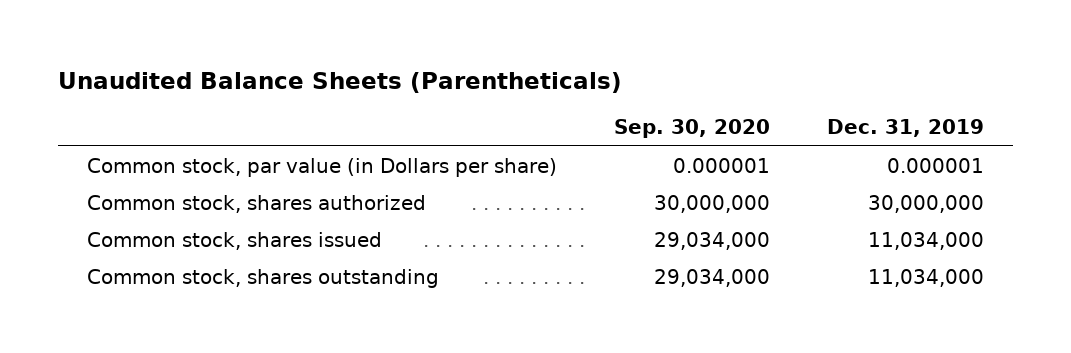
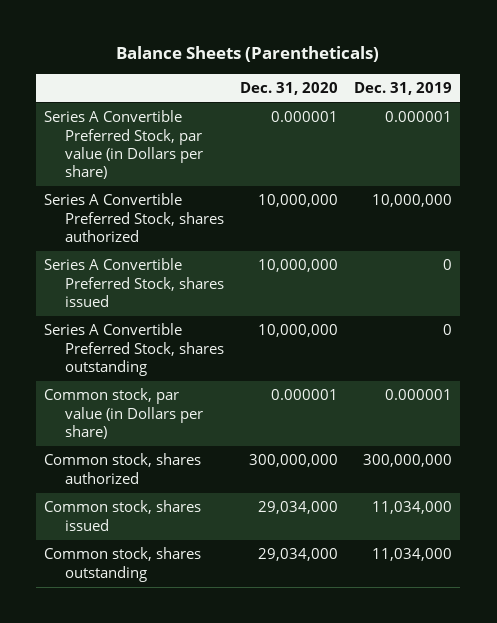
[57,71,622,93] Unaudited Balance Sheets (Parentheticals) -> [116,46,380,63] Balance Sheets (Parentheticals)
[614,119,771,139] Sep. 30, 2020 -> none
none -> [240,82,339,96] Dec. 31, 2020
none -> [44,110,204,180] Series A Convertible Preferred Stock, par value (in Dollars per share)
none -> [44,193,225,243] Series A Convertible Preferred Stock, shares authorized
none -> [44,258,225,308] Series A Convertible Preferred Stock, shares issued
none -> [44,323,225,377] Series A Convertible Preferred Stock, shares outstanding
[868,194,985,213] 30,000,000 -> [363,454,453,468] 300,000,000

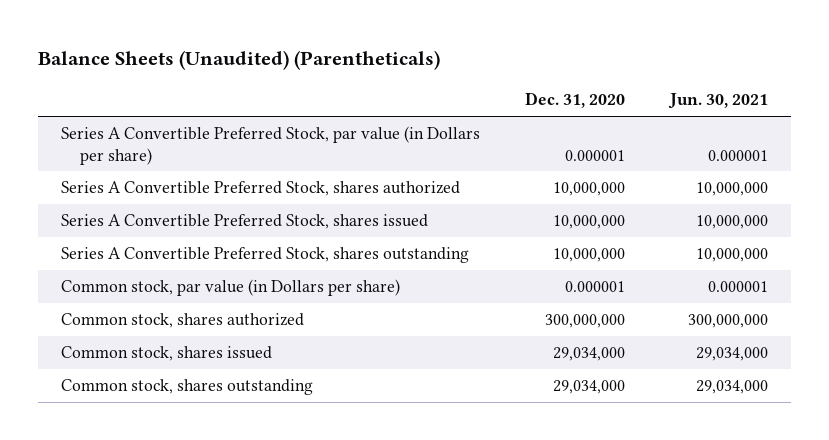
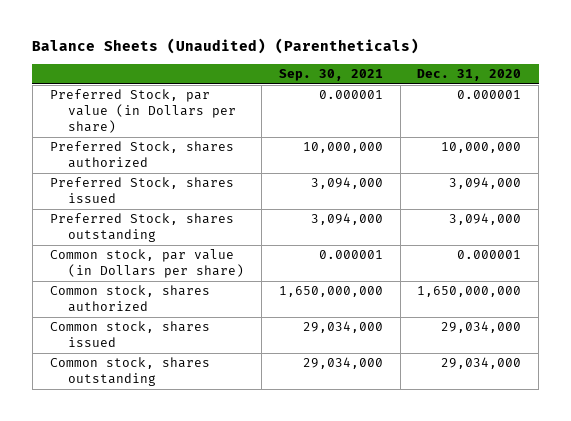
[668,93,769,110] Jun. 30, 2021 -> none
none -> [278,68,383,81] Sep. 30, 2021
[60,126,480,165] Series A Convertible Preferred Stock, par value (in Dollars per share) -> [49,89,237,133] Preferred Stock, par value (in Dollars per share)
[60,181,460,197] Series A Convertible Preferred Stock, shares authorized -> [49,141,234,169] Preferred Stock, shares authorized
[60,214,428,230] Series A Convertible Preferred Stock, shares issued -> [49,177,234,204] Preferred Stock, shares issued
[553,215,626,230] 10,000,000 -> [449,177,522,190] 3,094,000
[60,247,469,264] Series A Convertible Preferred Stock, shares outstanding -> [49,213,234,243] Preferred Stock, shares outstanding
[553,248,626,263] 10,000,000 -> [449,213,522,226] 3,094,000
[545,314,626,329] 300,000,000 -> [417,286,522,298] 1,650,000,000

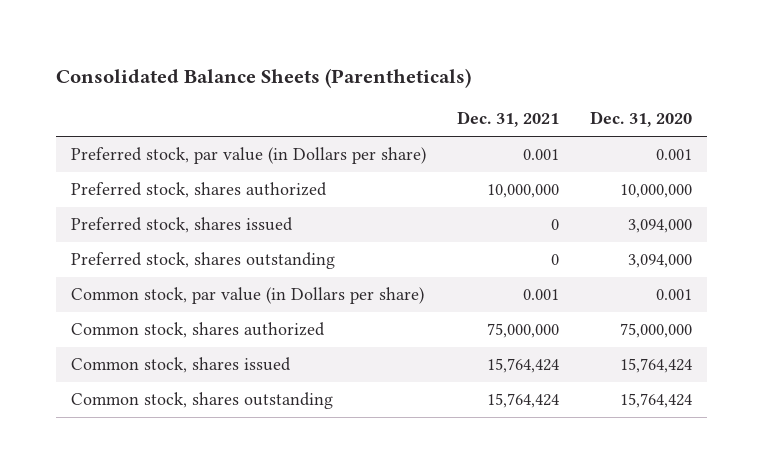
[32,38,420,55] Balance Sheets (Unaudited) (Parentheticals) -> [55,68,471,89] Consolidated Balance Sheets (Parentheticals)
[278,68,383,81] Sep. 30, 2021 -> none
none -> [456,111,559,128] Dec. 31, 2021
[49,89,237,133] Preferred Stock, par value (in Dollars per share) -> [71,147,427,165] Preferred stock, par value (in Dollars per share)
[457,90,522,100] 0.000001 -> [655,149,692,161] 0.001
[49,141,234,169] Preferred Stock, shares authorized -> [71,182,328,199] Preferred stock, shares authorized
[49,177,234,204] Preferred Stock, shares issued -> [71,217,294,234] Preferred stock, shares issued
[49,213,234,243] Preferred Stock, shares outstanding -> [71,252,336,270] Preferred stock, shares outstanding
[457,250,522,260] 0.000001 -> [655,289,692,301] 0.001
[417,286,522,298] 1,650,000,000 -> [619,323,692,339] 75,000,000
[441,321,522,334] 29,034,000 -> [619,358,692,374] 15,764,424
[441,357,522,370] 29,034,000 -> [619,393,692,409] 15,764,424

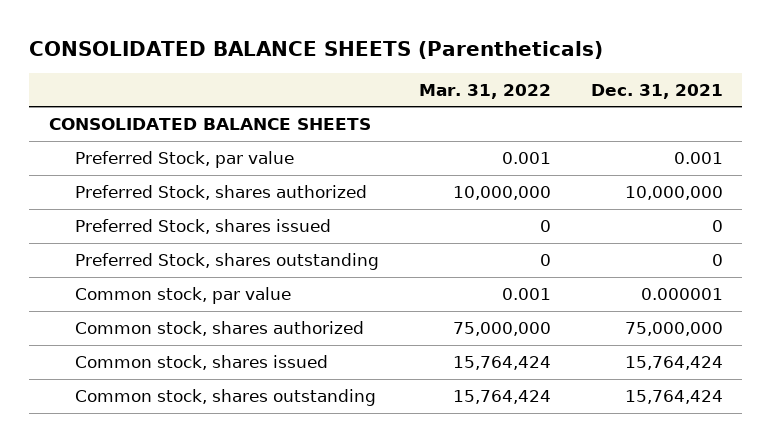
[55,68,471,89] Consolidated Balance Sheets (Parentheticals) -> [28,40,603,59] CONSOLIDATED BALANCE SHEETS (Parentheticals)
[589,111,692,128] Dec. 31, 2020 -> none
none -> [419,83,552,99] Mar. 31, 2022
none -> [48,118,371,131] CONSOLIDATED BALANCE SHEETS
[71,147,427,165] Preferred stock, par value (in Dollars per share) -> [75,151,295,169] Preferred Stock, par value
[71,182,328,199] Preferred stock, shares authorized -> [75,185,368,201] Preferred Stock, shares authorized
[71,217,294,234] Preferred stock, shares issued -> [75,219,332,235] Preferred Stock, shares issued
[71,252,336,270] Preferred stock, shares outstanding -> [75,253,380,271] Preferred Stock, shares outstanding
[71,287,425,305] Common stock, par value (in Dollars per share) -> [75,287,292,305] Common stock, par value
[522,289,559,301] 0.001 -> [640,288,723,301] 0.000001

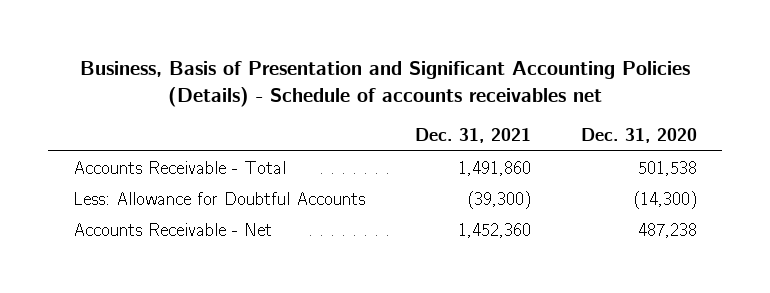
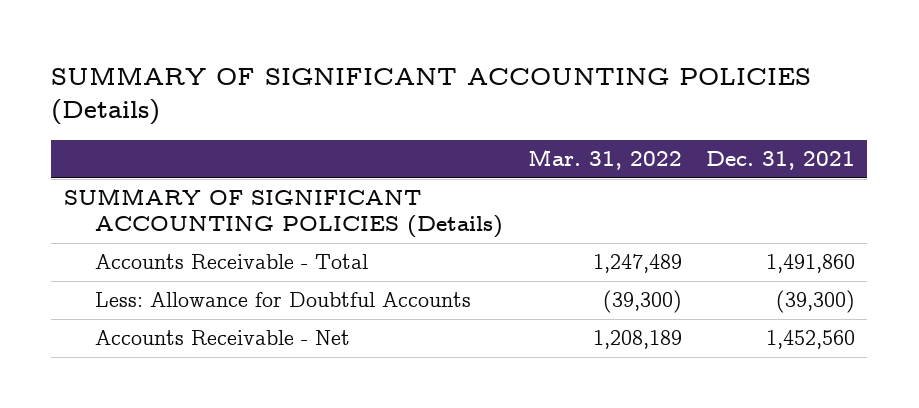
[79,60,690,107] Business, Basis of Presentation and Significant Accounting Policies (Details) - Schedule of accounts receivables net -> [51,66,812,126] SUMMARY OF SIGNIFICANT ACCOUNTING POLICIES (Details)
[581,128,698,144] Dec. 31, 2020 -> none
none -> [527,149,682,171] Mar. 31, 2022
none -> [63,188,504,239] SUMMARY OF SIGNIFICANT ACCOUNTING POLICIES (Details)
[457,222,531,238] 1,452,360 -> [766,330,856,350] 1,452,560

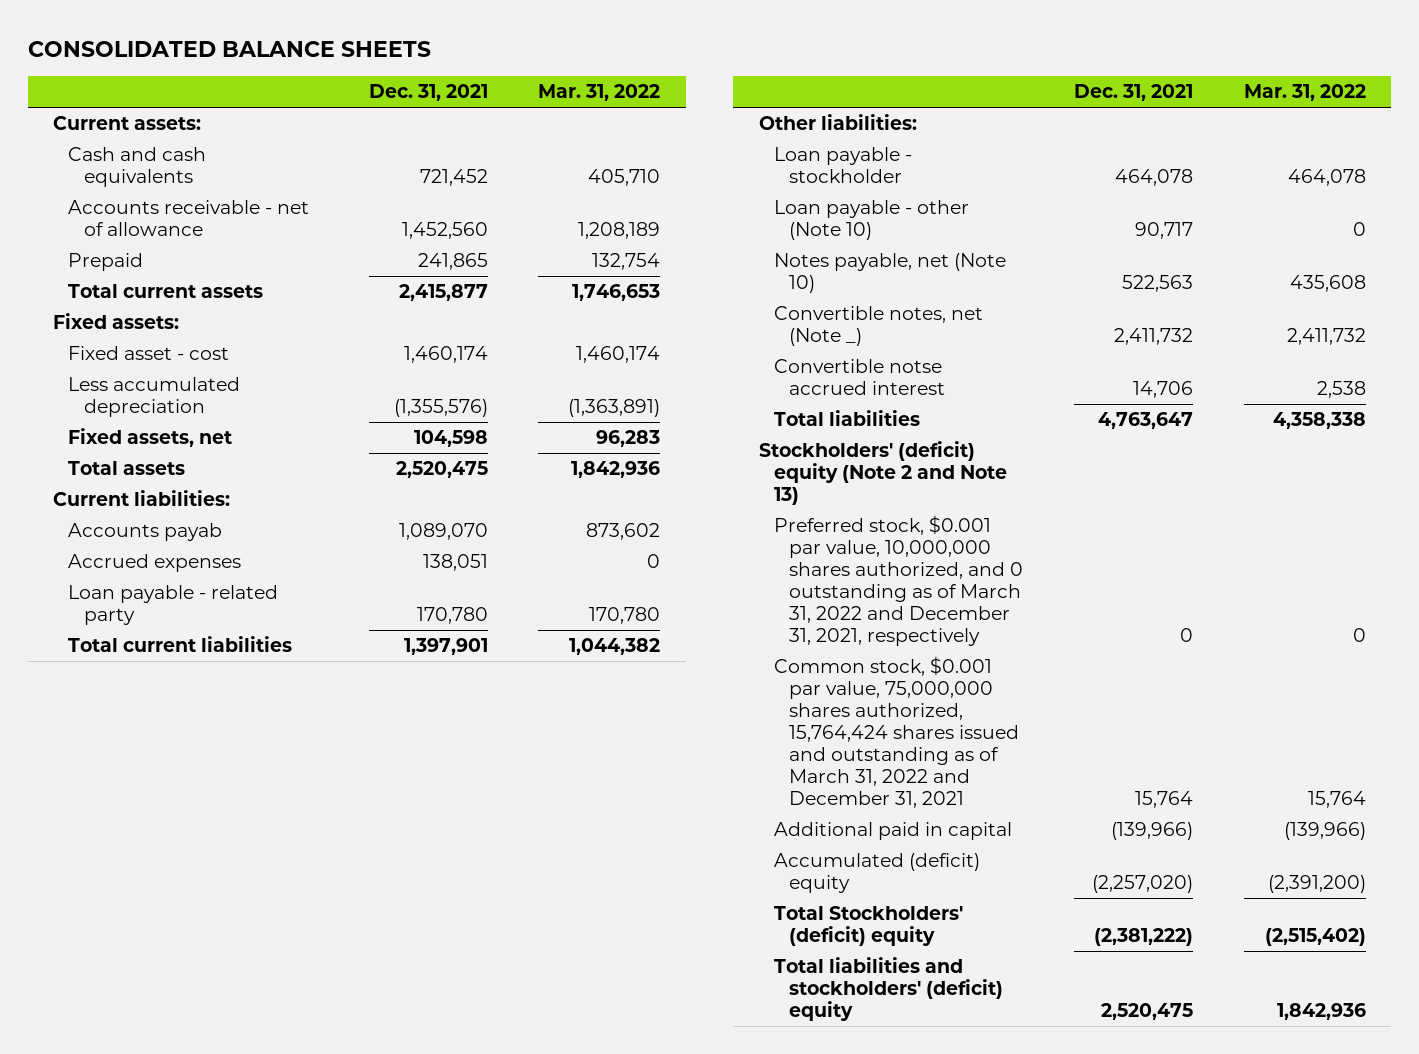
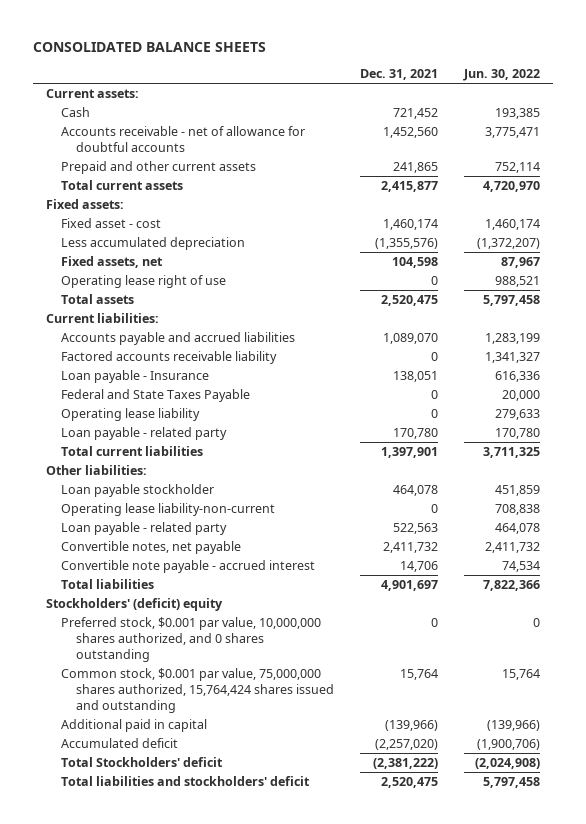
[538,84,661,102] Mar. 31, 2022 -> none
none -> [463,68,541,81] Jun. 30, 2022
[68,147,207,188] Cash and cash equivalents -> [60,107,90,118] Cash
[68,200,310,237] Accounts receivable - net of allowance -> [60,126,305,152] Accounts receivable - net of allowance for doubtful accounts
[68,253,144,272] Prepaid -> [60,161,256,175] Prepaid and other current assets
none -> [60,275,226,289] Operating lease right of use
[68,523,223,542] Accounts payab -> [60,332,295,346] Accounts payable and accrued liabilities
none -> [60,351,277,365] Factored accounts receivable liability
[68,554,242,573] Accrued expenses -> [60,370,209,384] Loan payable - Insurance
none -> [60,389,250,403] Federal and State Taxes Payable
none -> [60,408,200,422] Operating lease liability
[774,200,970,241] Loan payable - other (Note 10) -> none
[774,147,913,184] Loan payable - stockholder -> [60,484,214,498] Loan payable stockholder
none -> [60,503,275,517] Operating lease liability-non-current
[774,253,1007,294] Notes payable, net (Note 10) -> [60,522,227,536] Loan payable - related party
[774,306,984,347] Convertible notes, net (Note _) -> [60,541,241,555] Convertible notes, net payable
[774,359,946,396] Convertible notse accrued interest -> [60,560,315,574] Convertible note payable - accrued interest
[1098,412,1194,430] 4,763,647 -> [381,580,439,592] 4,901,697
[758,441,1008,506] Stockholders' (deficit) equity (Note 2 and Note 13) -> [45,598,223,612] Stockholders' (deficit) equity
[774,515,1024,647] Preferred stock, $0.001 par value, 10,000,000 shares authorized, and 0 outstanding as of March 31, 2022 and December 31, 2021, respectively -> [60,617,321,662] Preferred stock, $0.001 par value, 10,000,000 shares authorized, and 0 shares outstanding
[774,656,1020,809] Common stock, $0.001 par value, 75,000,000 shares authorized, 15,764,424 shares issued and outstanding as of March 31, 2022 and December 31, 2021 -> [60,668,335,713] Common stock, $0.001 par value, 75,000,000 shares authorized, 15,764,424 shares issued and outstanding
[774,853,981,894] Accumulated (deficit) equity -> [60,738,178,749] Accumulated deficit
[774,906,964,947] Total Stockholders' (deficit) equity -> [60,757,223,768] Total Stockholders' deficit
[774,957,1004,1022] Total liabilities and stockholders' (deficit) equity -> [60,776,310,787] Total liabilities and stockholders' deficit

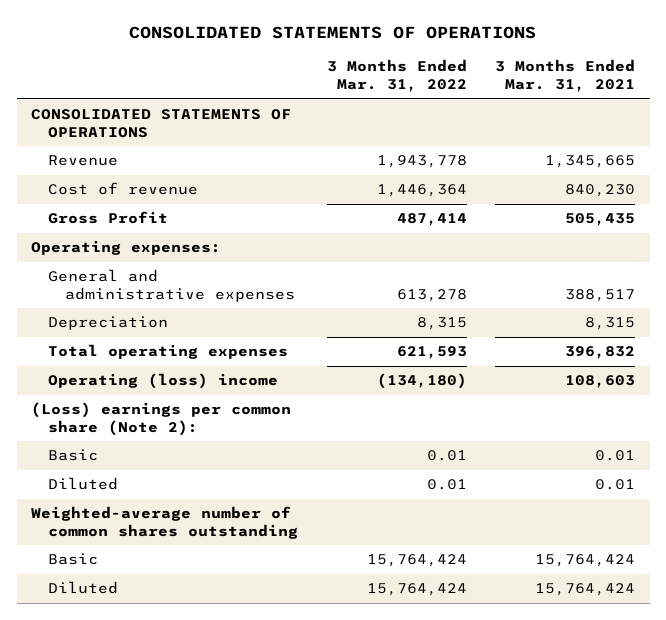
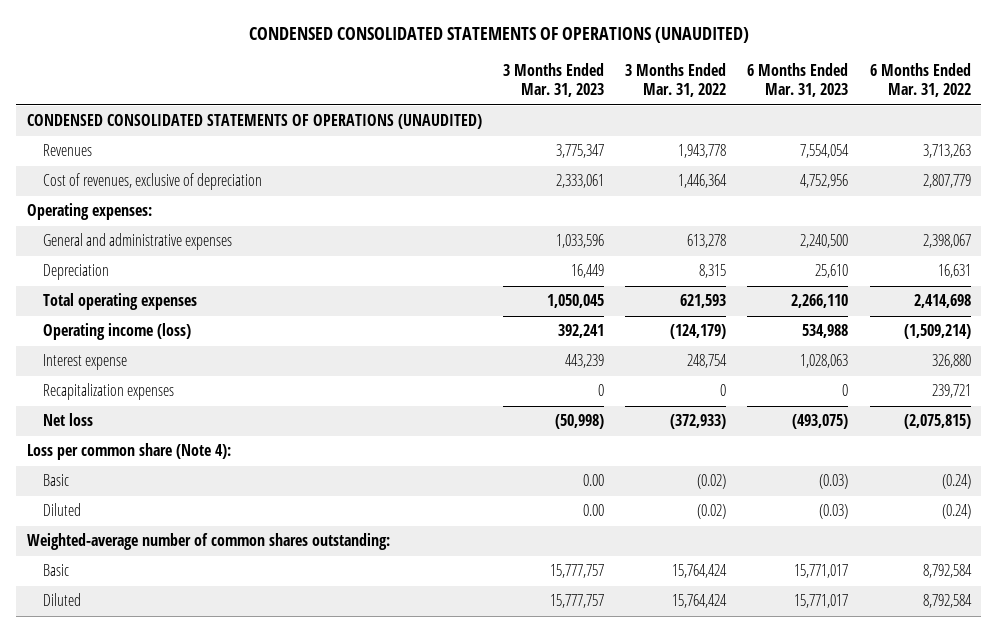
[129,26,537,40] CONSOLIDATED STATEMENTS OF OPERATIONS -> [248,26,749,43] CONDENSED CONSOLIDATED STATEMENTS OF OPERATIONS (UNAUDITED)
[495,59,636,93] 3 Months Ended Mar. 31, 2021 -> none
none -> [503,62,605,98] 3 Months Ended Mar. 31, 2023
none -> [747,62,849,98] 6 Months Ended Mar. 31, 2023
none -> [869,62,971,98] 6 Months Ended Mar. 31, 2022
[47,211,168,225] Gross Profit -> none
[31,109,292,138] CONSOLIDATED STATEMENTS OF OPERATIONS -> [26,114,482,130] CONDENSED CONSOLIDATED STATEMENTS OF OPERATIONS (UNAUDITED)
[47,155,118,167] Revenue -> [43,144,93,157] Revenues
[47,182,198,196] Cost of revenue -> [43,173,263,191] Cost of revenues, exclusive of depreciation
[47,373,278,390] Operating (loss) income -> [43,323,192,341] Operating income (loss)
[376,373,467,390] (134,180) -> [670,324,727,340] (124,179)
none -> [43,354,128,371] Interest expense
none -> [43,383,175,401] Recapitalization expenses
none -> [43,413,94,427] Net loss
[31,402,292,436] (Loss) earnings per common share (Note 2): -> [26,443,231,461] Loss per common share (Note 4):
[426,450,467,462] 0.01 -> [697,474,727,490] (0.02)
[426,479,467,491] 0.01 -> [697,504,727,520] (0.02)
[31,506,298,539] Weighted-average number of common shares outstanding -> [26,533,390,551] Weighted-average number of common shares outstanding:

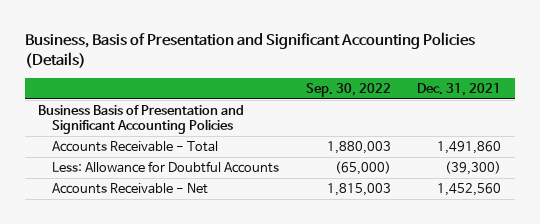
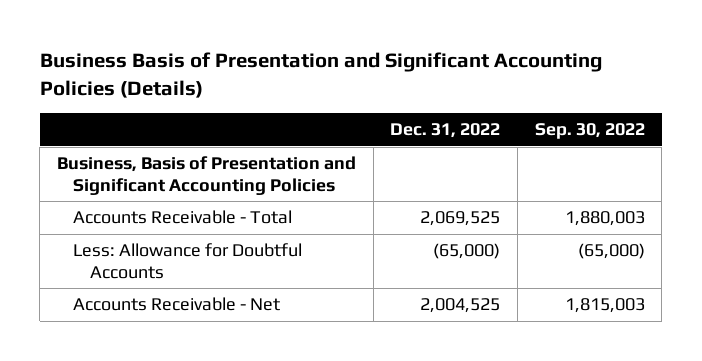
[25,31,476,68] Business, Basis of Presentation and Significant Accounting Policies (Details) -> [39,52,602,98] Business Basis of Presentation and Significant Accounting Policies (Details)
[417,82,502,96] Dec. 31, 2021 -> none
none -> [390,122,501,138] Dec. 31, 2022
[38,105,245,135] Business Basis of Presentation and Significant Accounting Policies -> [56,156,356,195] Business, Basis of Presentation and Significant Accounting Policies

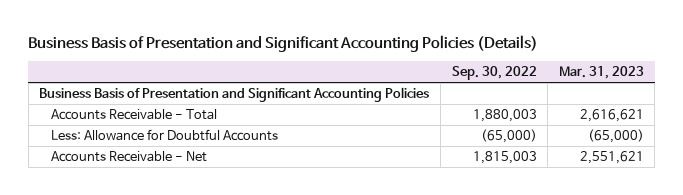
[390,122,501,138] Dec. 31, 2022 -> none
none -> [558,66,644,80] Mar. 31, 2023
[56,156,356,195] Business, Basis of Presentation and Significant Accounting Policies -> [39,87,430,103] Business Basis of Presentation and Significant Accounting Policies

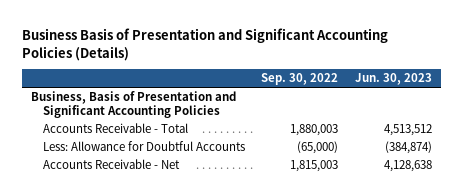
[558,66,644,80] Mar. 31, 2023 -> none
none -> [355,73,433,86] Jun. 30, 2023
[39,87,430,103] Business Basis of Presentation and Significant Accounting Policies -> [30,91,236,118] Business, Basis of Presentation and Significant Accounting Policies

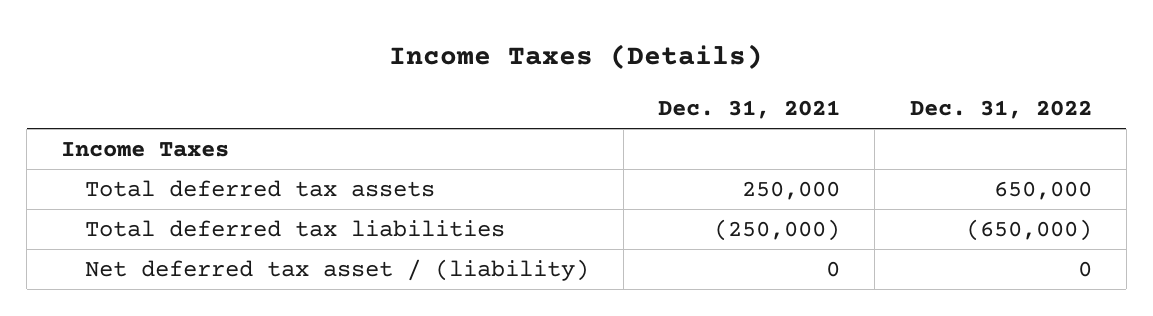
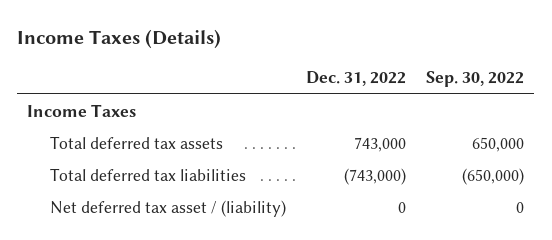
[658,100,841,120] Dec. 31, 2021 -> none
none -> [426,71,525,88] Sep. 30, 2022
[993,181,1092,201] 650,000 -> [354,136,407,152] 743,000
[965,219,1092,242] (650,000) -> [344,167,407,185] (743,000)

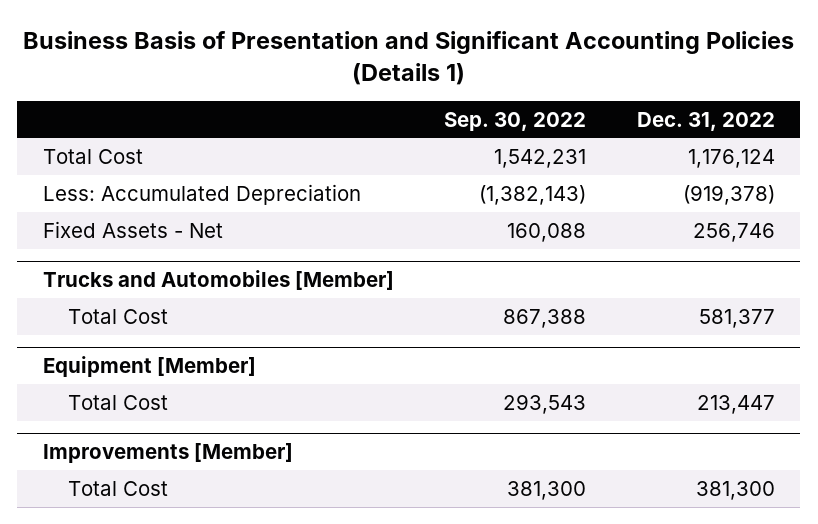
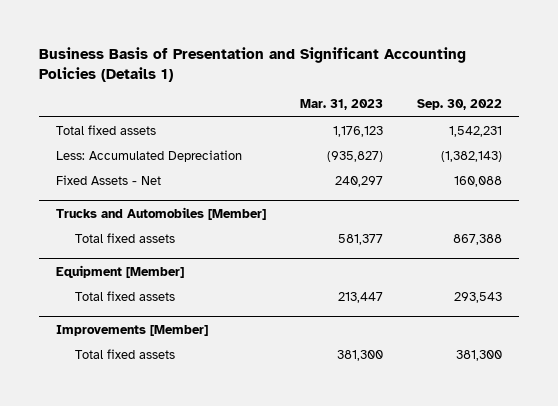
[637,111,776,131] Dec. 31, 2022 -> none
none -> [299,99,383,111] Mar. 31, 2023
[42,148,143,164] Total Cost -> [55,124,156,135] Total fixed assets
[67,308,168,324] Total Cost -> [74,232,175,243] Total fixed assets
[67,394,168,410] Total Cost -> [74,290,175,301] Total fixed assets
[67,480,168,496] Total Cost -> [74,348,175,359] Total fixed assets

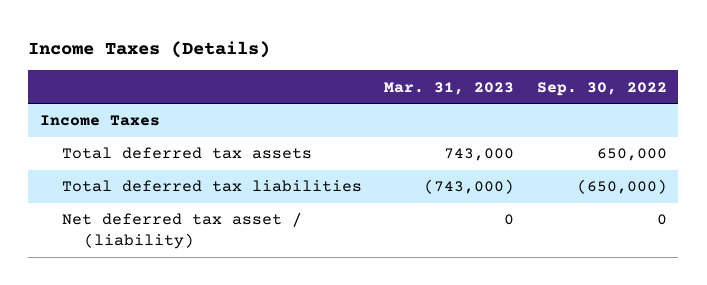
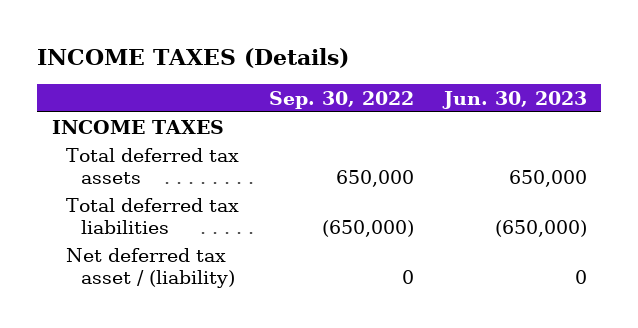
[28,40,271,58] Income Taxes (Details) -> [36,48,349,69] INCOME TAXES (Details)
[384,81,515,95] Mar. 31, 2023 -> none
none -> [441,90,587,109] Jun. 30, 2023
[39,115,160,127] Income Taxes -> [51,119,224,134] INCOME TAXES

